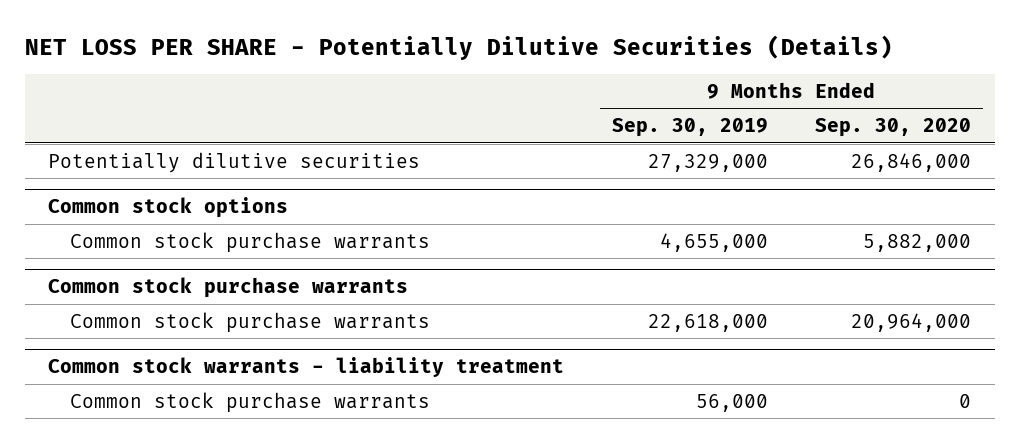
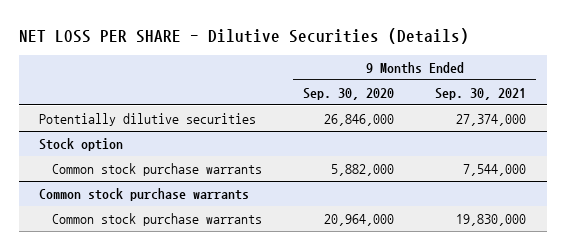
[24,34,893,60] NET LOSS PER SHARE - Potentially Dilutive Securities (Details) -> [18,27,469,44] NET LOSS PER SHARE - Dilutive Securities (Details)
[611,118,768,138] Sep. 30, 2019 -> none
none -> [435,87,527,100] Sep. 30, 2021
[48,197,289,219] Common stock options -> [39,137,124,151] Stock option
[48,357,565,378] Common stock warrants - liability treatment -> none
[70,391,431,413] Common stock purchase warrants -> none

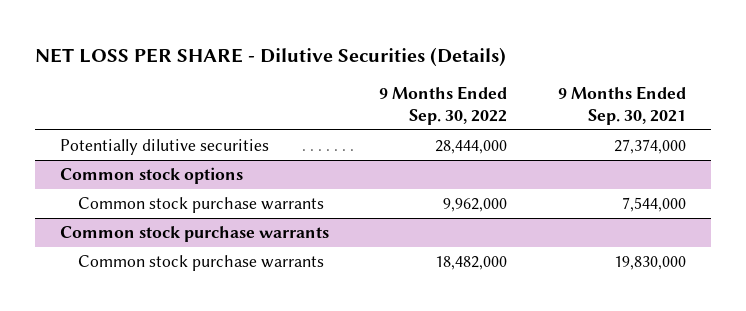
[303,87,395,100] Sep. 30, 2020 -> none
none -> [379,86,508,126] 9 Months Ended Sep. 30, 2022
[39,137,124,151] Stock option -> [59,166,243,184] Common stock options

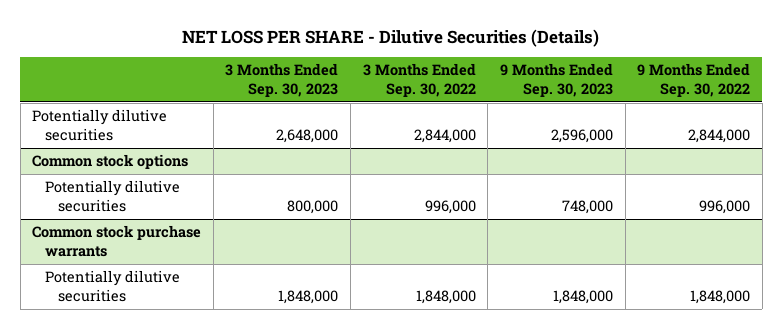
[557,86,686,126] 9 Months Ended Sep. 30, 2021 -> none
none -> [225,63,339,98] 3 Months Ended Sep. 30, 2023
none -> [362,63,476,98] 3 Months Ended Sep. 30, 2022
none -> [500,63,614,98] 9 Months Ended Sep. 30, 2023
[435,139,508,154] 28,444,000 -> [688,128,751,143] 2,844,000
[78,196,325,213] Common stock purchase warrants -> none
none -> [44,180,180,212] Potentially dilutive securities
[78,254,325,271] Common stock purchase warrants -> none
none -> [44,270,180,302] Potentially dilutive securities

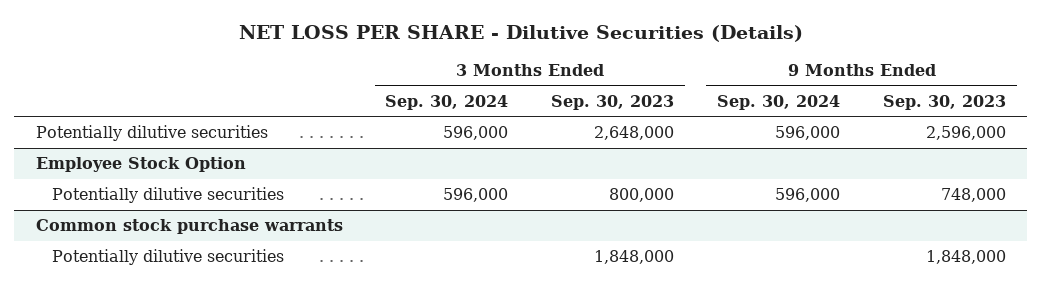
[362,63,476,98] 3 Months Ended Sep. 30, 2022 -> none
[637,63,751,98] 9 Months Ended Sep. 30, 2022 -> none
none -> [385,95,509,111] Sep. 30, 2024
none -> [717,95,841,111] Sep. 30, 2024
[32,154,189,170] Common stock options -> [35,157,246,173] Employee Stock Option

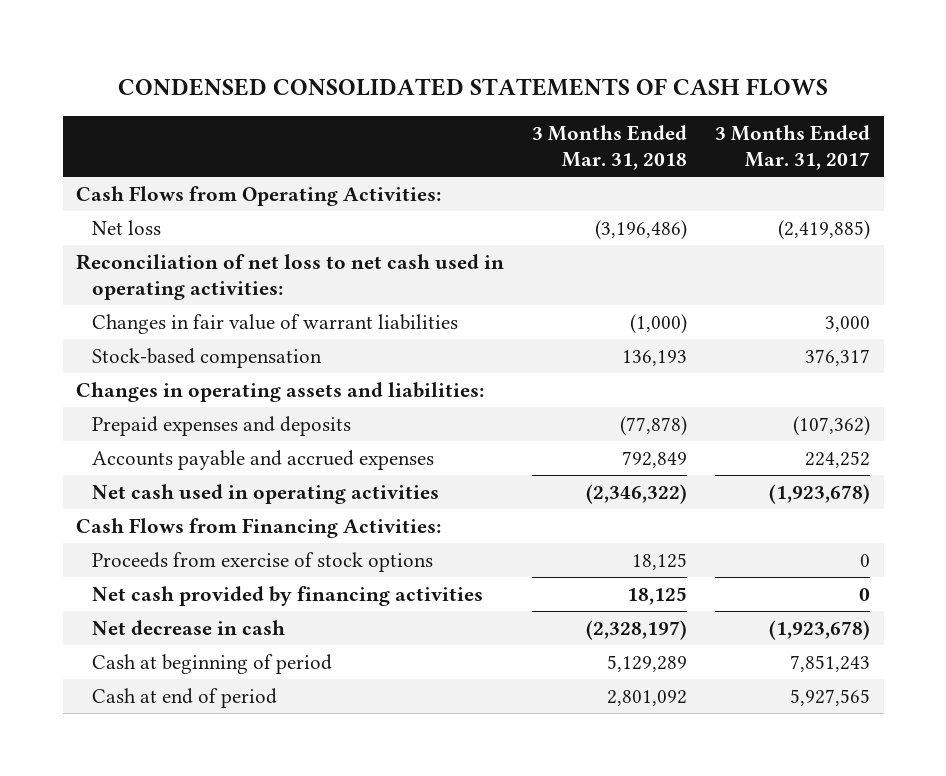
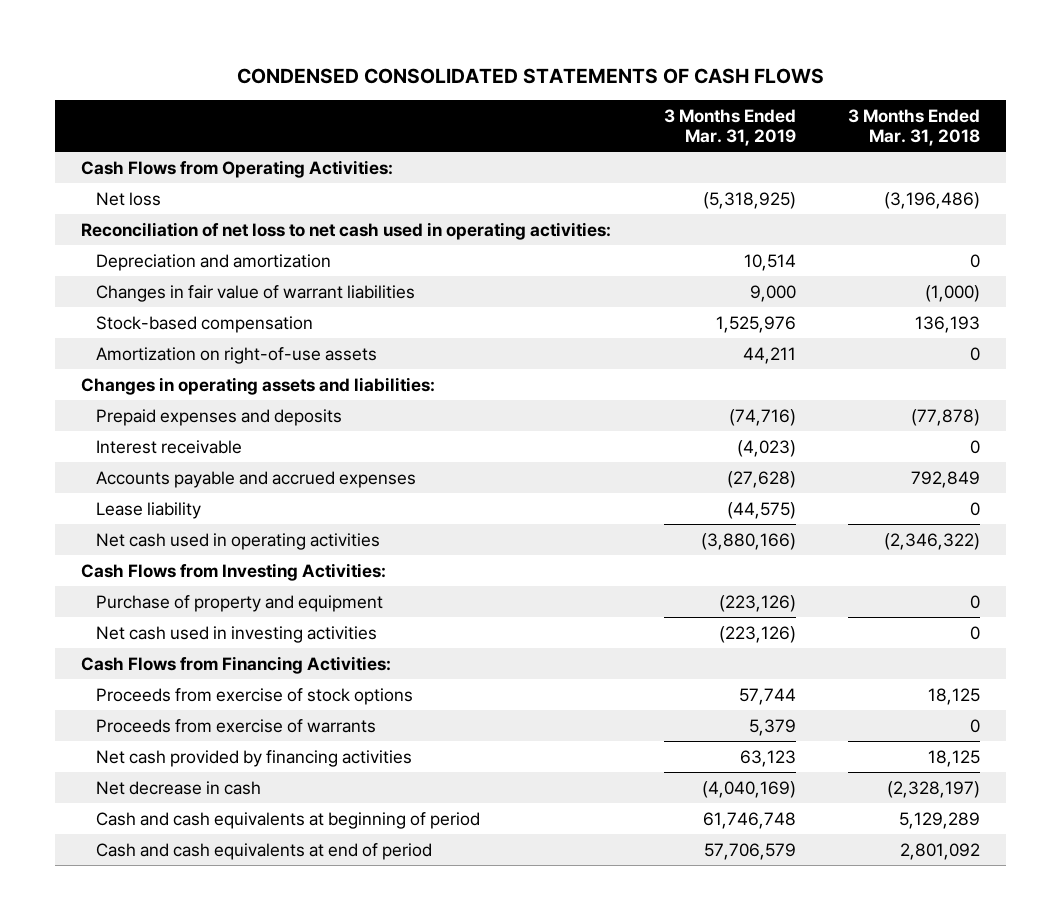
[714,125,870,171] 3 Months Ended Mar. 31, 2017 -> none
none -> [663,108,796,147] 3 Months Ended Mar. 31, 2019
none -> [95,253,331,271] Depreciation and amortization
none -> [95,346,377,364] Amortization on right-of-use assets
none -> [95,439,242,454] Interest receivable
none -> [95,501,201,519] Lease liability
none -> [81,562,387,581] Cash Flows from Investing Activities:
none -> [95,594,383,612] Purchase of property and equipment
none -> [95,625,377,643] Net cash used in investing activities
none -> [95,718,376,733] Proceeds from exercise of warrants
[92,653,333,674] Cash at beginning of period -> [95,811,480,829] Cash and cash equivalents at beginning of period
[92,687,278,708] Cash at end of period -> [95,842,432,860] Cash and cash equivalents at end of period

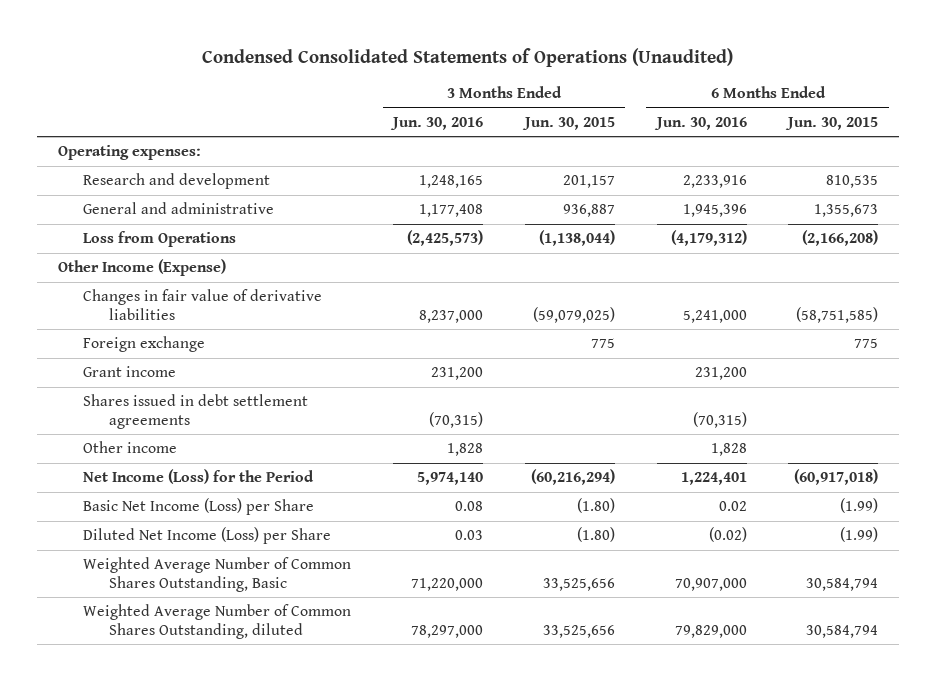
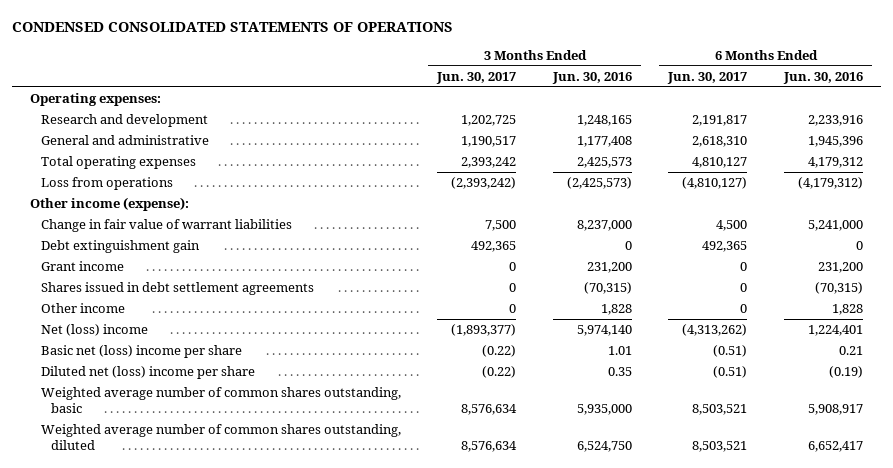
[202,47,734,67] Condensed Consolidated Statements of Operations (Unaudited) -> [11,21,453,32] CONDENSED CONSOLIDATED STATEMENTS OF OPERATIONS
[521,116,615,130] Jun. 30, 2015 -> none
[785,116,879,130] Jun. 30, 2015 -> none
none -> [436,71,517,84] Jun. 30, 2017
none -> [667,71,748,84] Jun. 30, 2017
[83,336,206,353] Foreign exchange -> none
none -> [40,156,196,170] Total operating expenses
[83,231,237,248] Loss from Operations -> [40,177,173,191] Loss from operations
[58,259,227,277] Other Income (Expense) -> [29,197,189,212] Other income (expense):
[83,289,323,321] Changes in fair value of derivative liabilities -> [40,219,292,233] Change in fair value of warrant liabilities
none -> [40,240,200,254] Debt extinguishment gain
[83,469,315,485] Net Income (Loss) for the Period -> [40,324,148,337] Net (loss) income
[83,498,315,516] Basic Net Income (Loss) per Share -> [40,345,242,359] Basic net (loss) income per share
[455,501,484,512] 0.08 -> [607,346,632,356] 1.01
[718,501,747,512] 0.02 -> [838,346,863,356] 0.21
[83,527,332,545] Diluted Net Income (Loss) per Share -> [40,366,255,380] Diluted net (loss) income per share
[455,530,484,541] 0.03 -> [607,367,632,377] 0.35
[708,527,747,543] (0.02) -> [828,366,863,379] (0.19)
[83,557,352,593] Weighted Average Number of Common Shares Outstanding, Basic -> [40,387,401,414] Weighted average number of common shares outstanding, basic
[411,578,484,592] 71,220,000 -> [576,404,632,416] 5,935,000
[674,578,747,592] 70,907,000 -> [807,404,863,416] 5,908,917
[83,604,352,640] Weighted Average Number of Common Shares Outstanding, diluted -> [40,424,401,451] Weighted average number of common shares outstanding, diluted
[411,625,484,639] 78,297,000 -> [576,441,632,453] 6,524,750
[674,625,747,639] 79,829,000 -> [807,441,863,453] 6,652,417

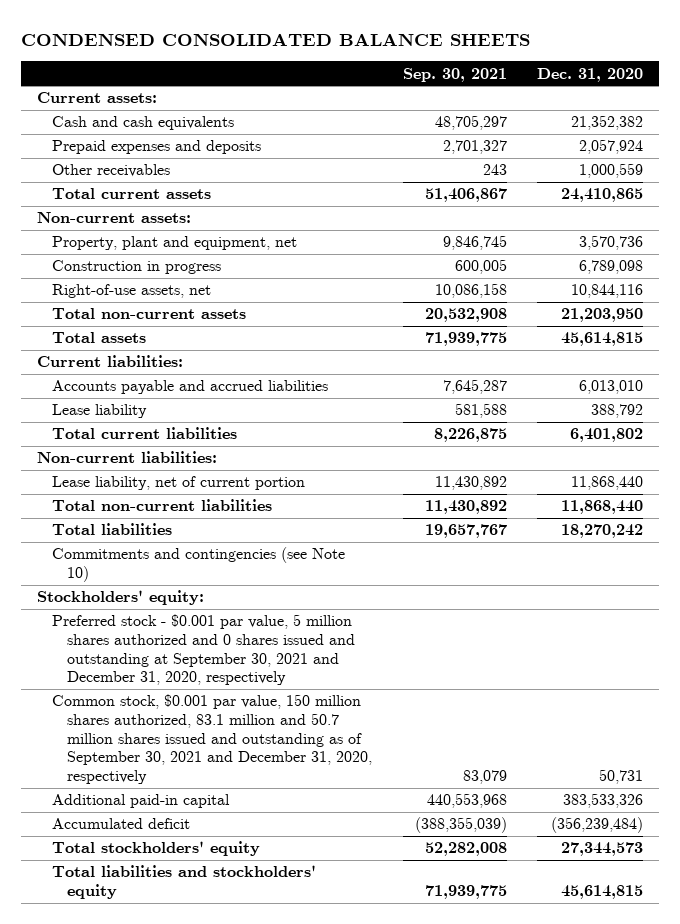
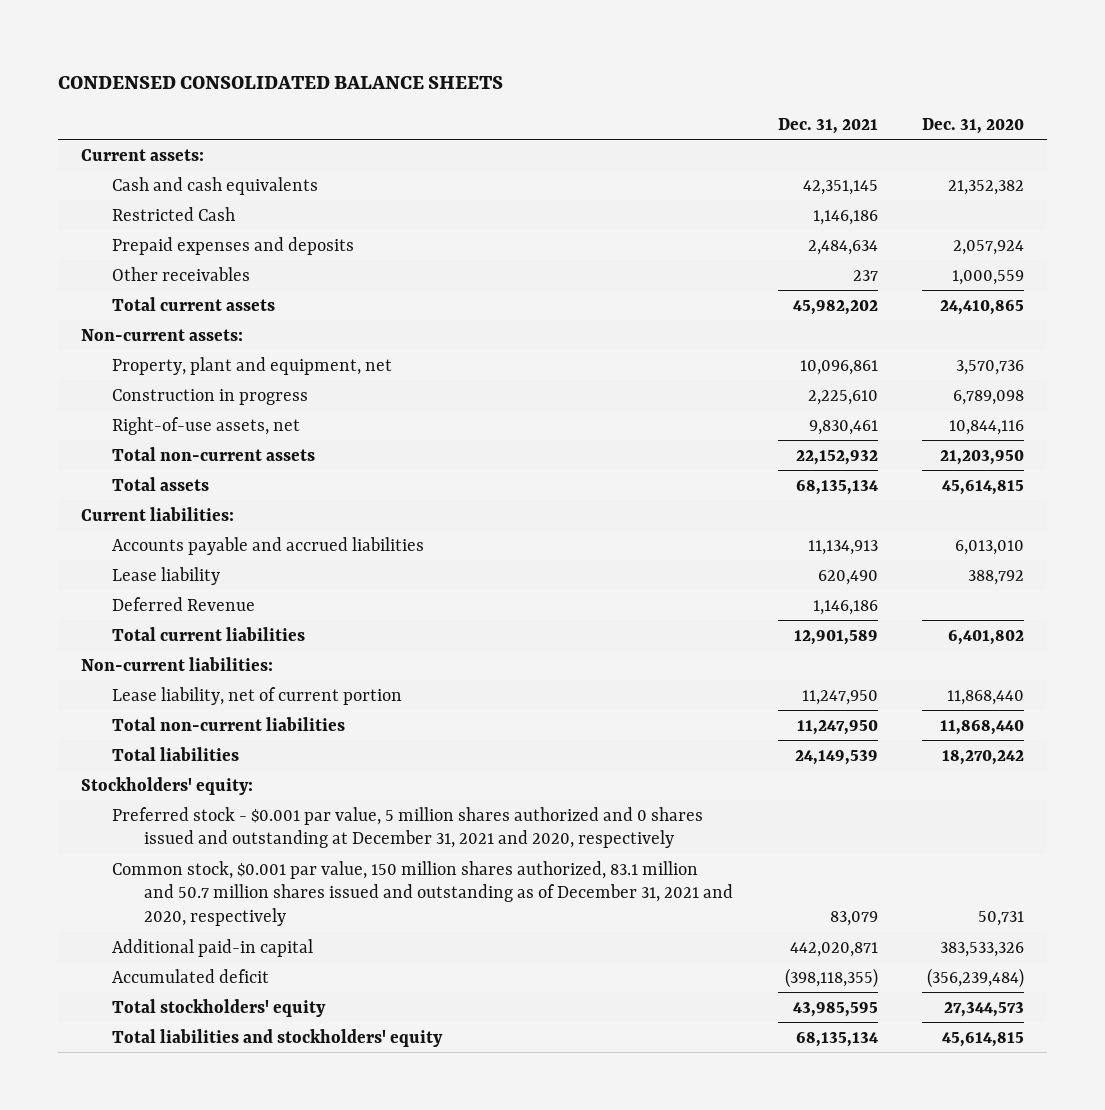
[402,67,507,82] Sep. 30, 2021 -> none
none -> [777,118,878,135] Dec. 31, 2021
none -> [112,206,236,221] Restricted Cash
none -> [112,596,256,611] Deferred Revenue
[51,547,345,583] Commitments and contingencies (see Note 10) -> none
[51,614,355,686] Preferred stock - $0.001 par value, 5 million shares authorized and 0 shares issued and outstanding at September 30, 2021 and December 31, 2020, respectively -> [112,806,704,849] Preferred stock - $0.001 par value, 5 million shares authorized and 0 shares issued and outstanding at December 31, 2021 and 2020, respectively
[51,694,372,785] Common stock, $0.001 par value, 150 million shares authorized, 83.1 million and 50.7 million shares issued and outstanding as of September 30, 2021 and December 31, 2020, respectively -> [112,860,734,927] Common stock, $0.001 par value, 150 million shares authorized, 83.1 million and 50.7 million shares issued and outstanding as of December 31, 2021 and 2020, respectively

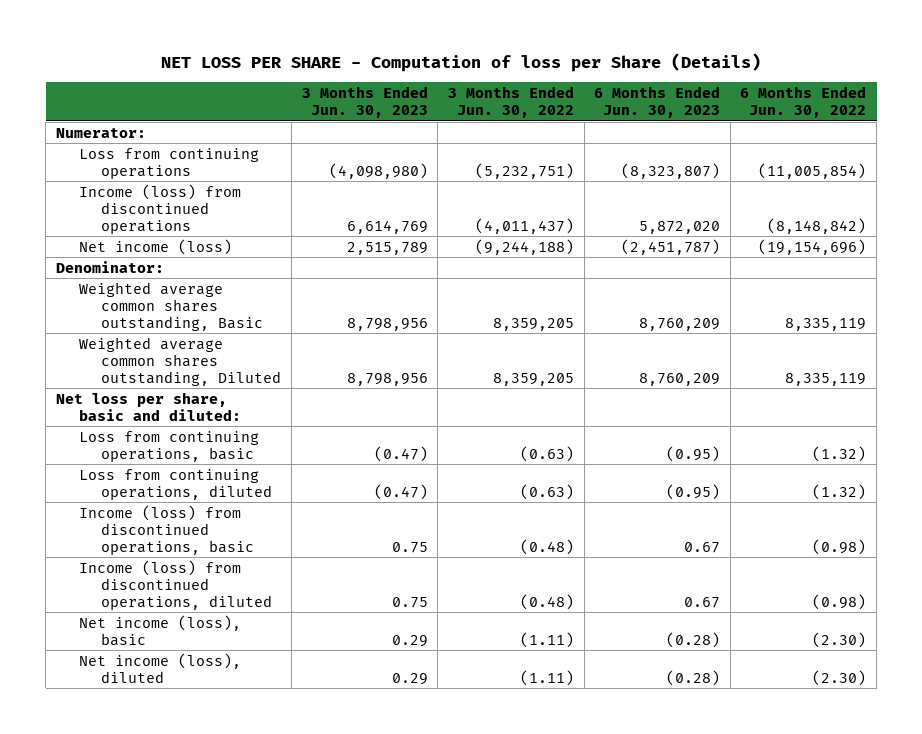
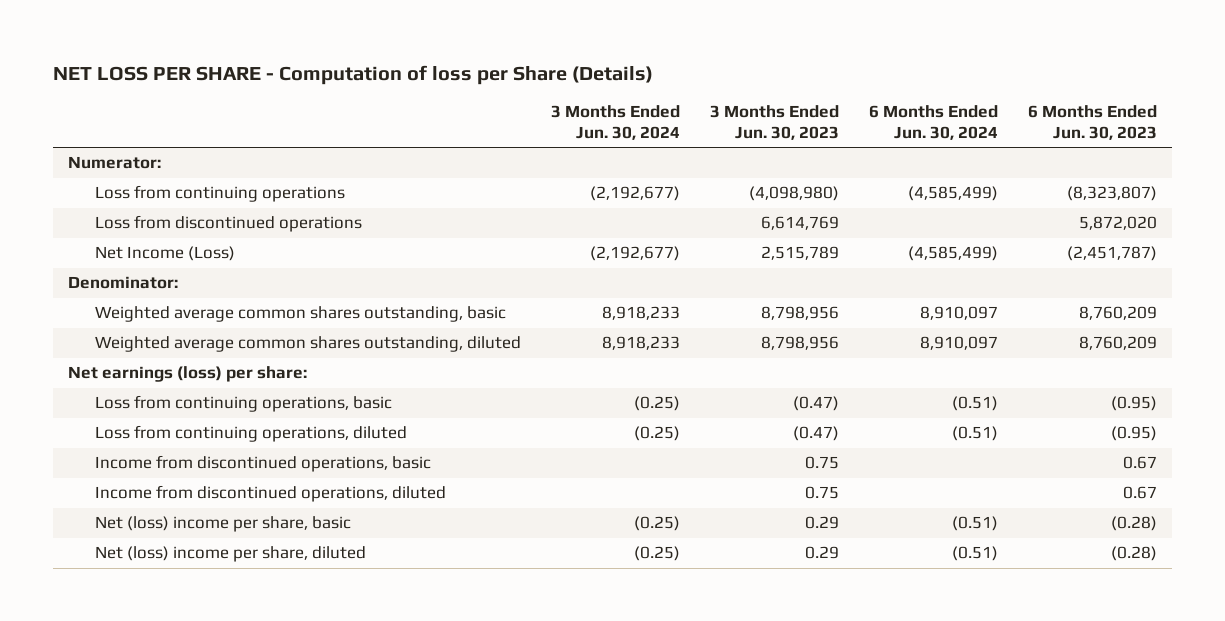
[447,85,574,119] 3 Months Ended Jun. 30, 2022 -> none
[740,85,867,119] 6 Months Ended Jun. 30, 2022 -> none
none -> [551,105,681,140] 3 Months Ended Jun. 30, 2024
none -> [868,105,998,140] 6 Months Ended Jun. 30, 2024
[78,183,241,234] Income (loss) from discontinued operations -> [95,215,363,233] Loss from discontinued operations
[78,238,232,255] Net income (loss) -> [95,246,236,262] Net Income (Loss)
[78,281,264,331] Weighted average common shares outstanding, Basic -> [95,306,507,323] Weighted average common shares outstanding, basic
[78,336,282,386] Weighted average common shares outstanding, Diluted -> [95,336,522,353] Weighted average common shares outstanding, diluted
[55,391,241,421] Net loss per share, basic and diluted: -> [68,366,308,383] Net earnings (loss) per share:
[78,504,255,555] Income (loss) from discontinued operations, basic -> [95,455,432,473] Income from discontinued operations, basic
[78,559,273,610] Income (loss) from discontinued operations, diluted -> [95,485,447,503] Income from discontinued operations, diluted
[78,614,241,646] Net income (loss), basic -> [95,516,352,533] Net (loss) income per share, basic
[78,652,241,683] Net income (loss), diluted -> [95,546,367,563] Net (loss) income per share, diluted

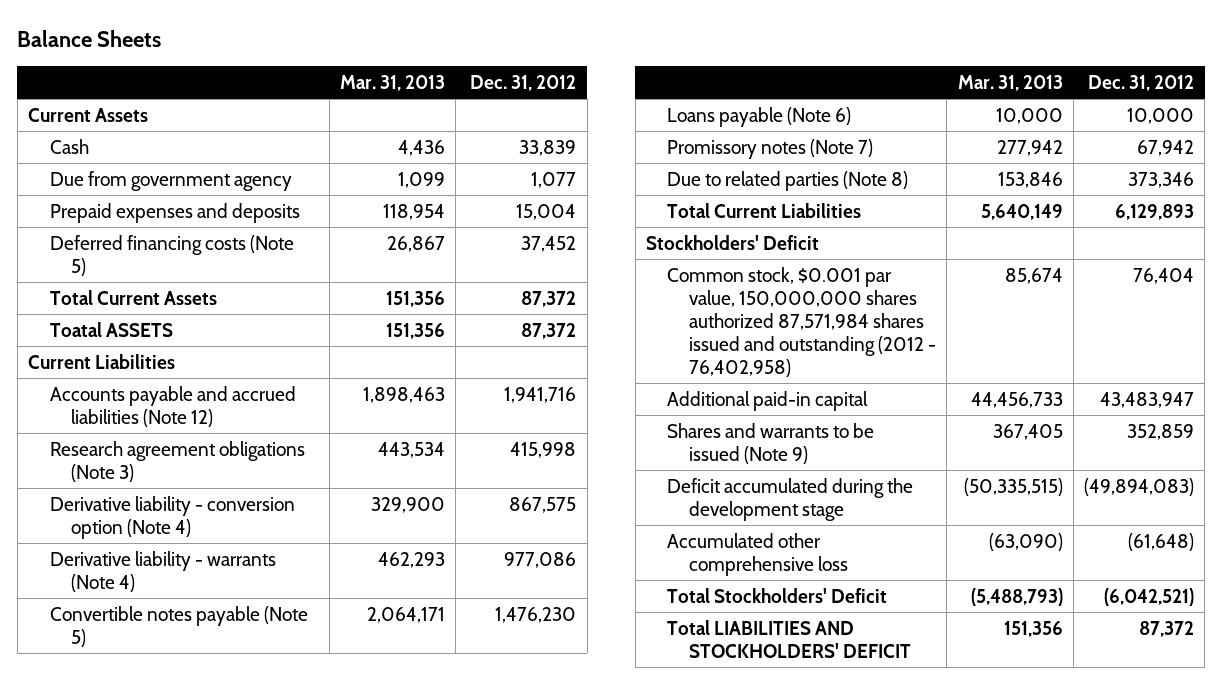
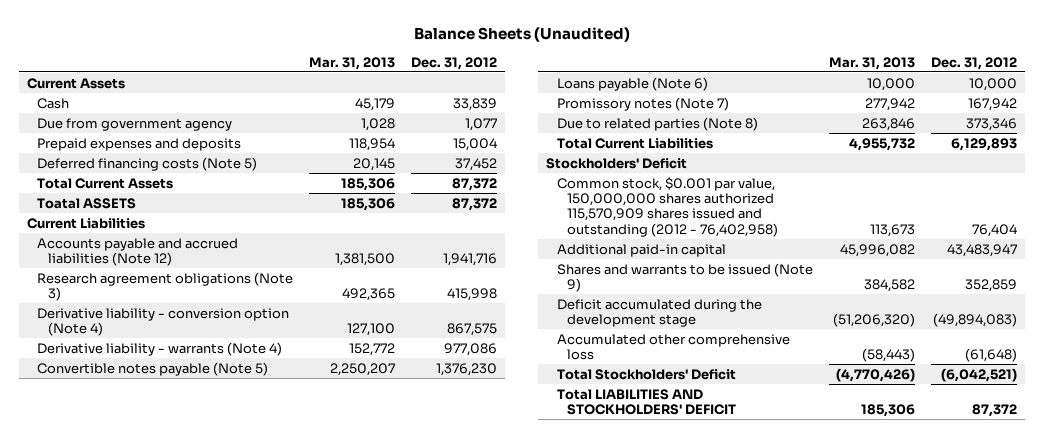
[17,30,162,48] Balance Sheets -> [413,26,630,42] Balance Sheets (Unaudited)
[397,139,445,156] 4,436 -> [355,97,396,111] 45,179
[397,171,445,188] 1,099 -> [361,117,396,131] 1,028
[386,235,445,252] 26,867 -> [353,157,396,171] 20,145
[385,290,445,307] 151,356 -> [341,177,396,191] 185,306
[385,322,445,339] 151,356 -> [341,197,396,211] 185,306
[362,386,445,403] 1,898,463 -> [335,253,396,267] 1,381,500
[377,441,445,458] 443,534 -> [342,288,396,302] 492,365
[370,496,445,513] 329,900 -> [347,323,396,337] 127,100
[377,551,445,568] 462,293 -> [349,342,396,356] 152,772
[366,606,445,623] 2,064,171 -> [330,362,396,376] 2,250,207
[495,606,577,623] 1,476,230 -> [436,362,498,376] 1,376,230
[1137,139,1195,156] 67,942 -> [967,97,1017,111] 167,942
[997,171,1063,188] 153,846 -> [861,117,915,131] 263,846
[980,203,1063,220] 5,640,149 -> [848,137,915,151] 4,955,732
[667,266,937,378] Common stock, $0.001 par value, 150,000,000 shares authorized 87,571,984 shares issued and outstanding (2012 - 76,402,958) -> [556,176,779,237] Common stock, $0.001 par value, 150,000,000 shares authorized 115,570,909 shares issued and outstanding (2012 - 76,402,958)
[1004,267,1063,284] 85,674 -> [869,223,915,237] 113,673
[970,391,1063,408] 44,456,733 -> [839,243,915,257] 45,996,082
[992,423,1063,440] 367,405 -> [863,279,915,293] 384,582
[963,477,1063,496] (50,335,515) -> [832,313,915,328] (51,206,320)
[988,532,1063,551] (63,090) -> [861,348,915,363] (58,443)
[970,587,1063,606] (5,488,793) -> [835,367,915,382] (4,770,426)
[1003,620,1063,637] 151,356 -> [860,404,915,418] 185,306

